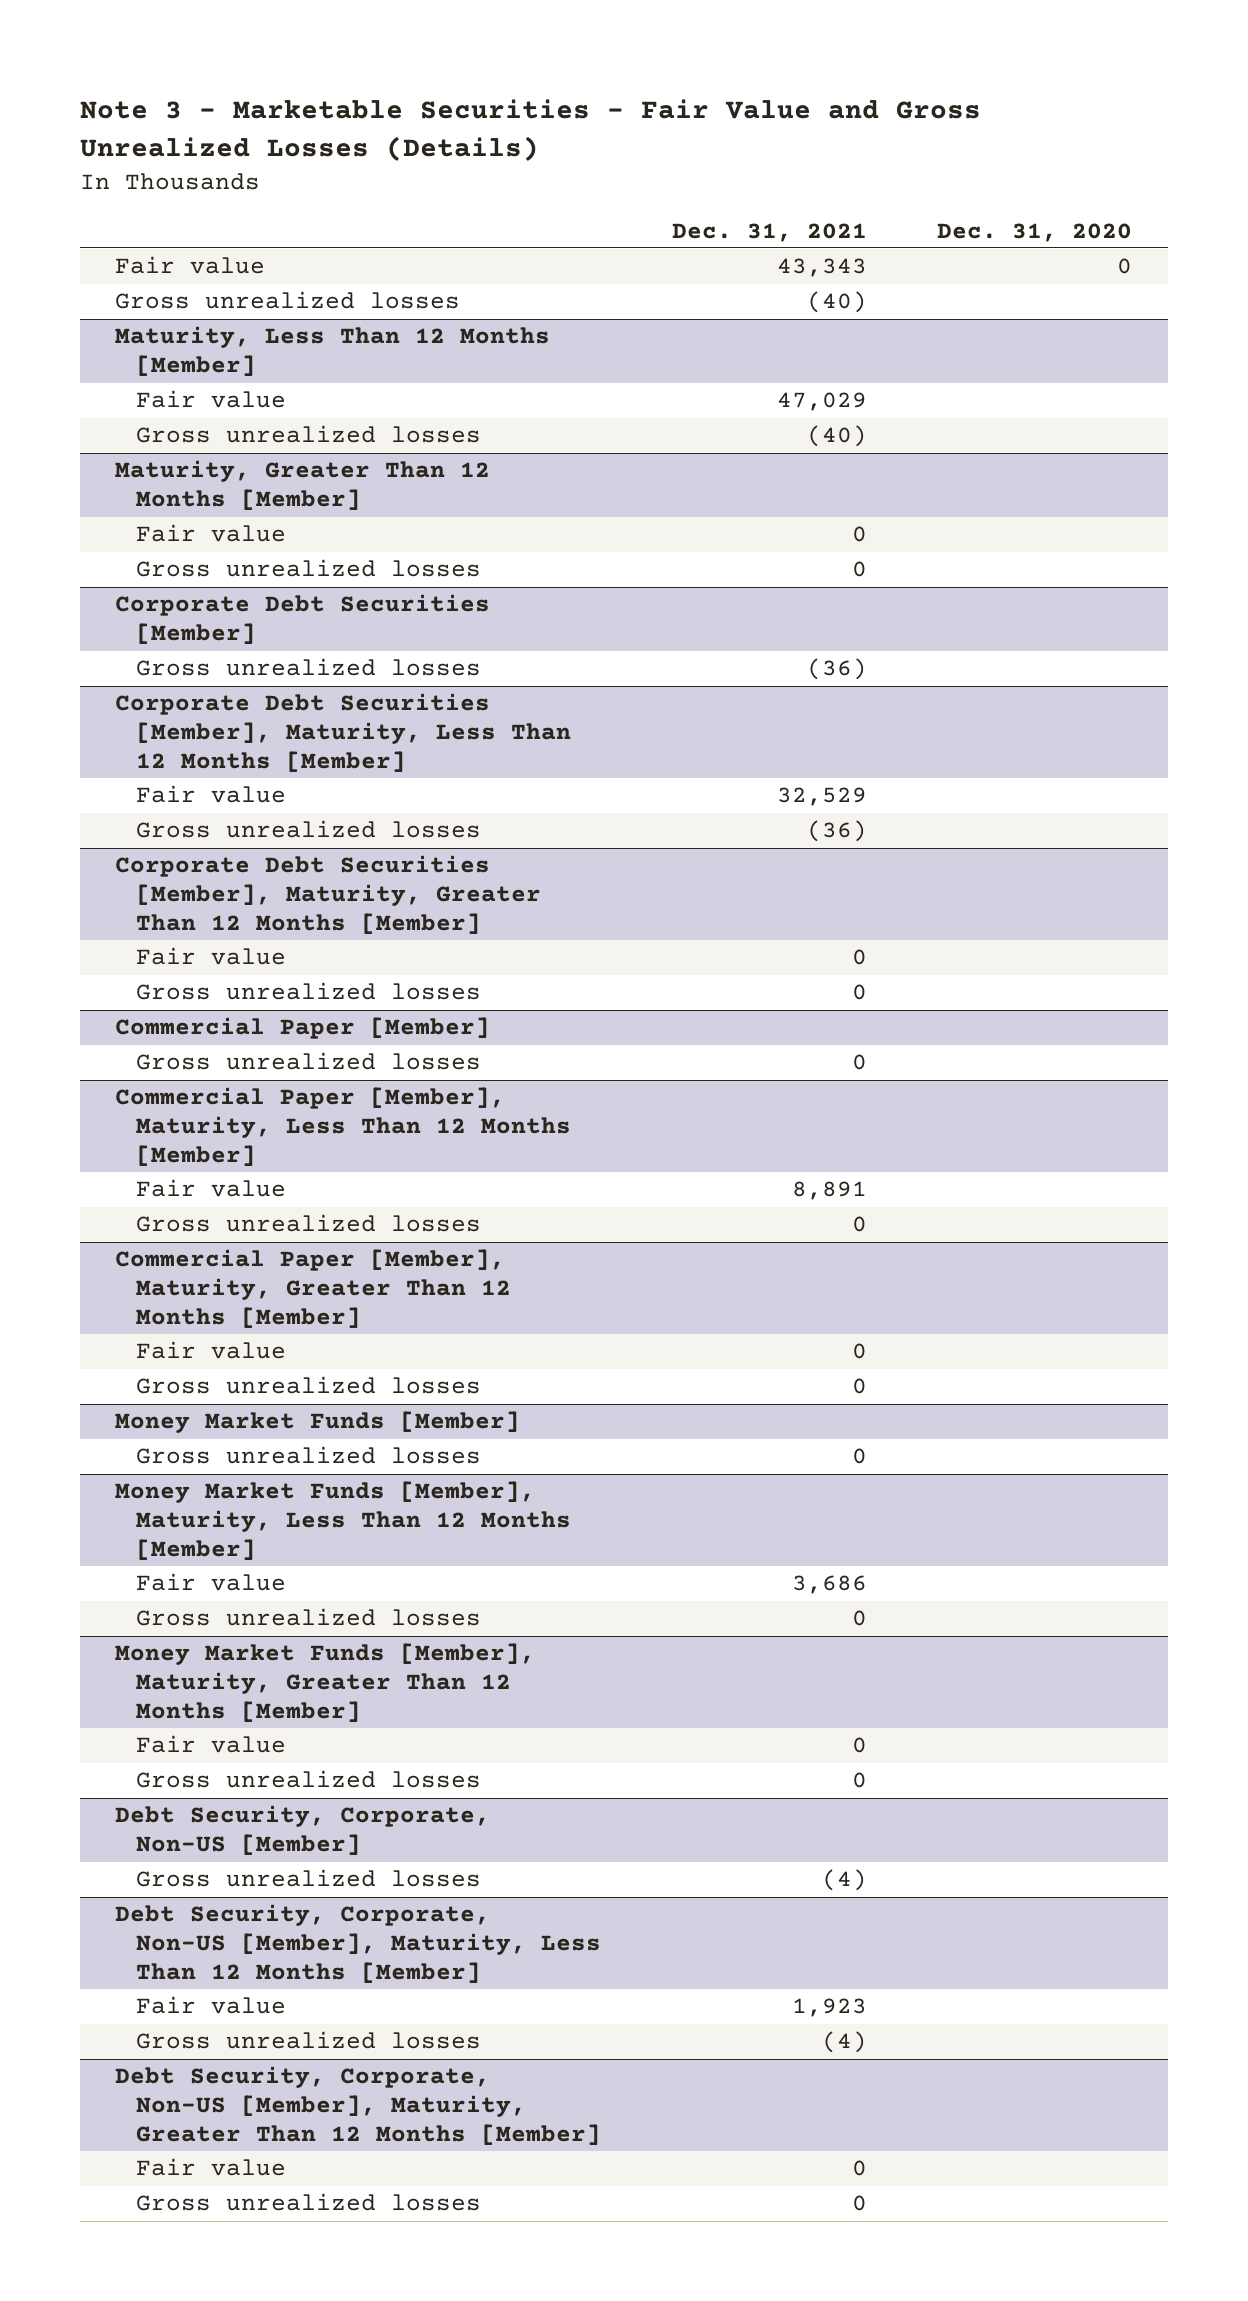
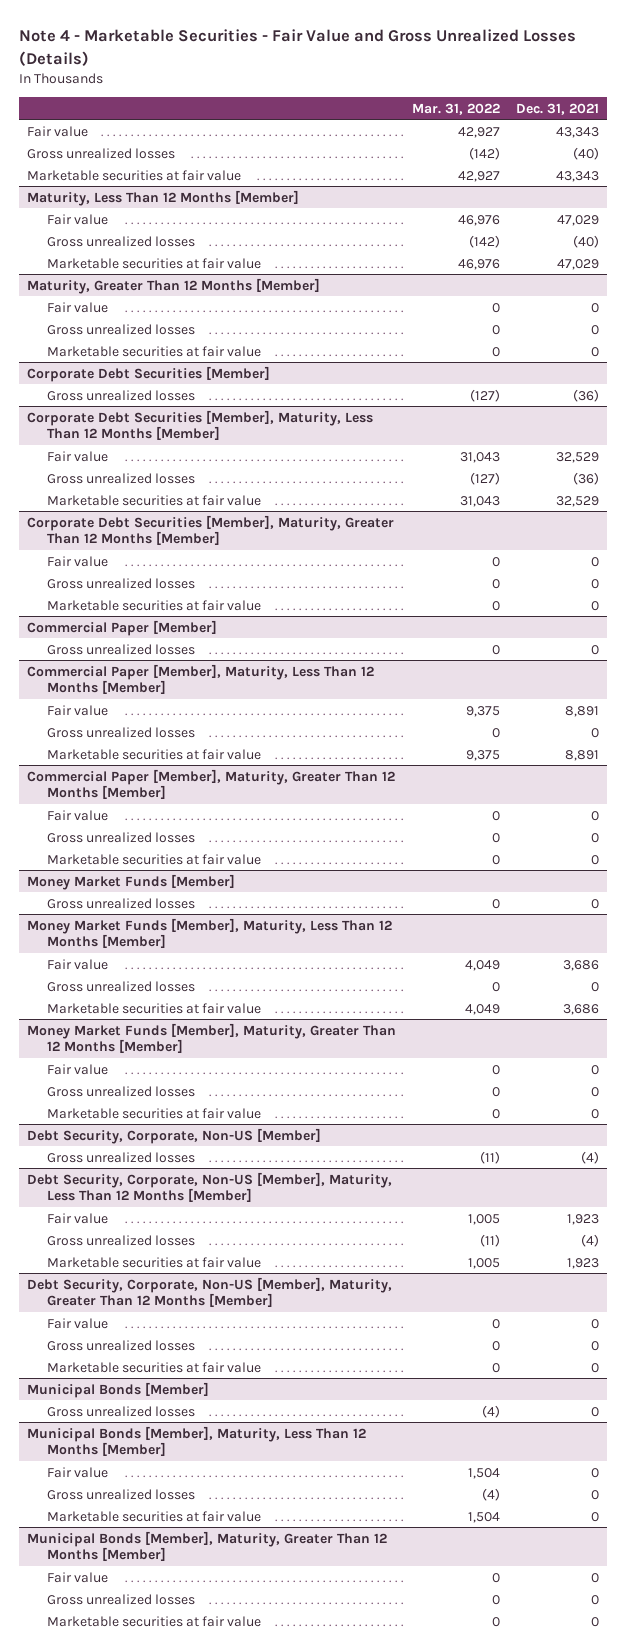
[80,99,982,161] Note 3 - Marketable Securities - Fair Value and Gross Unrealized Losses (Details) -> [19,29,577,66] Note 4 - Marketable Securities - Fair Value and Gross Unrealized Losses (Details)
[937,222,1133,242] Dec. 31, 2020 -> none
none -> [412,102,501,115] Mar. 31, 2022
none -> [27,169,242,181] Marketable securities at fair value
none -> [47,257,262,269] Marketable securities at fair value
none -> [47,345,262,357] Marketable securities at fair value
none -> [47,494,262,506] Marketable securities at fair value
none -> [47,599,262,611] Marketable securities at fair value
none -> [47,748,262,760] Marketable securities at fair value
none -> [47,853,262,865] Marketable securities at fair value
none -> [47,1002,262,1014] Marketable securities at fair value
none -> [47,1107,262,1119] Marketable securities at fair value
none -> [47,1256,262,1268] Marketable securities at fair value
none -> [47,1361,262,1373] Marketable securities at fair value
none -> [27,1381,210,1398] Municipal Bonds [Member]
none -> [47,1405,196,1417] Gross unrealized losses
none -> [27,1425,367,1457] Municipal Bonds [Member], Maturity, Less Than 12 Months [Member]
none -> [47,1466,109,1478] Fair value
none -> [47,1488,196,1500] Gross unrealized losses
none -> [47,1510,262,1522] Marketable securities at fair value
none -> [27,1530,388,1562] Municipal Bonds [Member], Maturity, Greater Than 12 Months [Member]
none -> [47,1571,109,1583] Fair value
none -> [47,1593,196,1605] Gross unrealized losses
none -> [47,1615,262,1627] Marketable securities at fair value

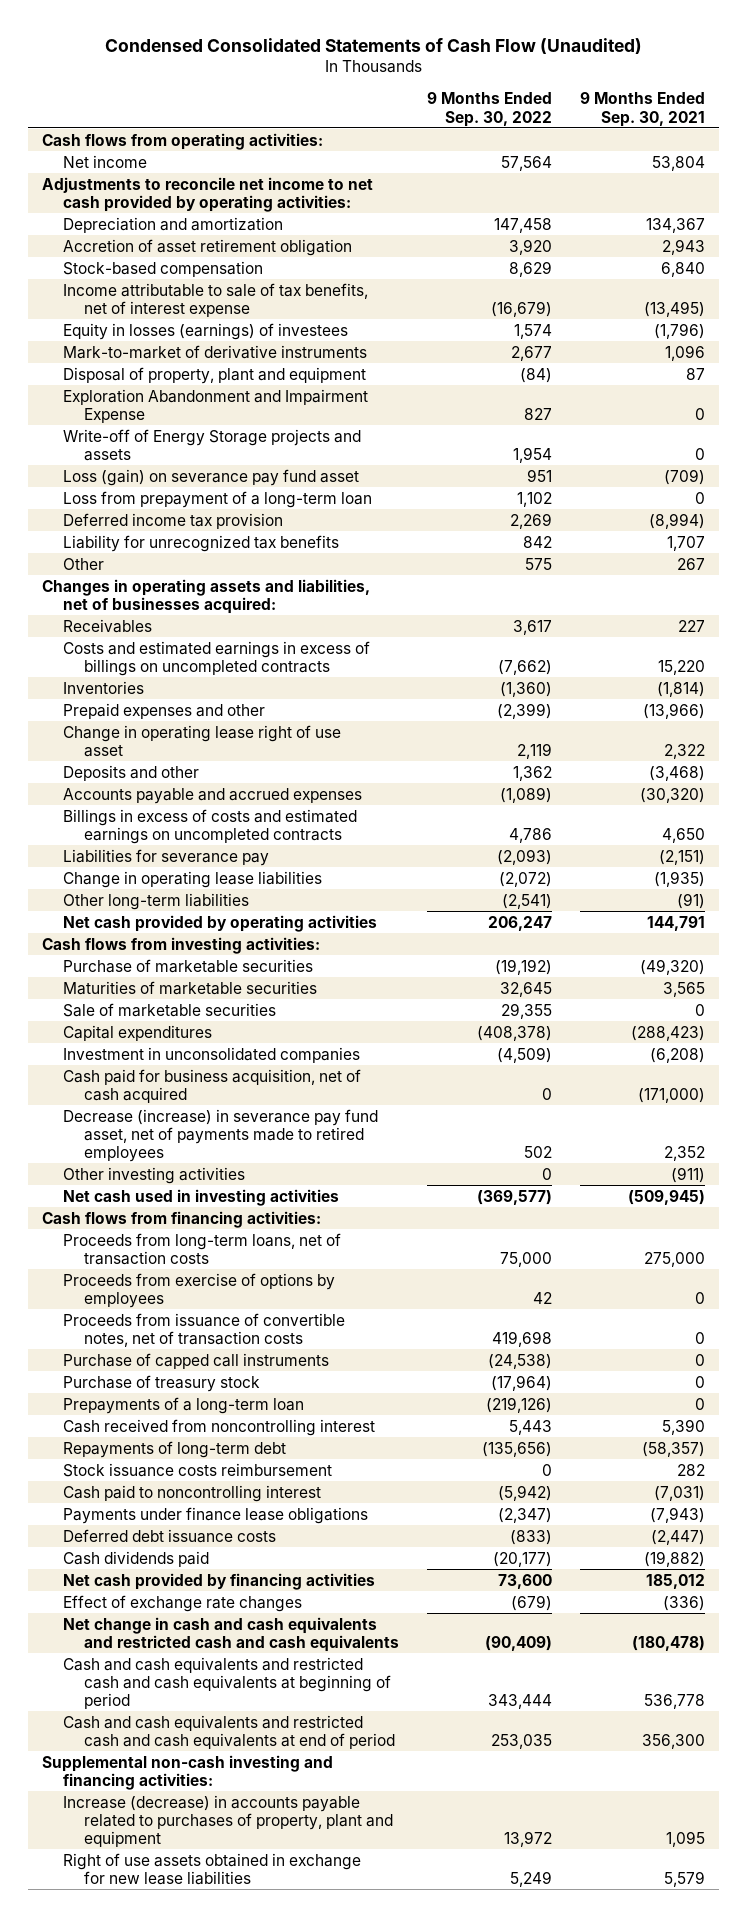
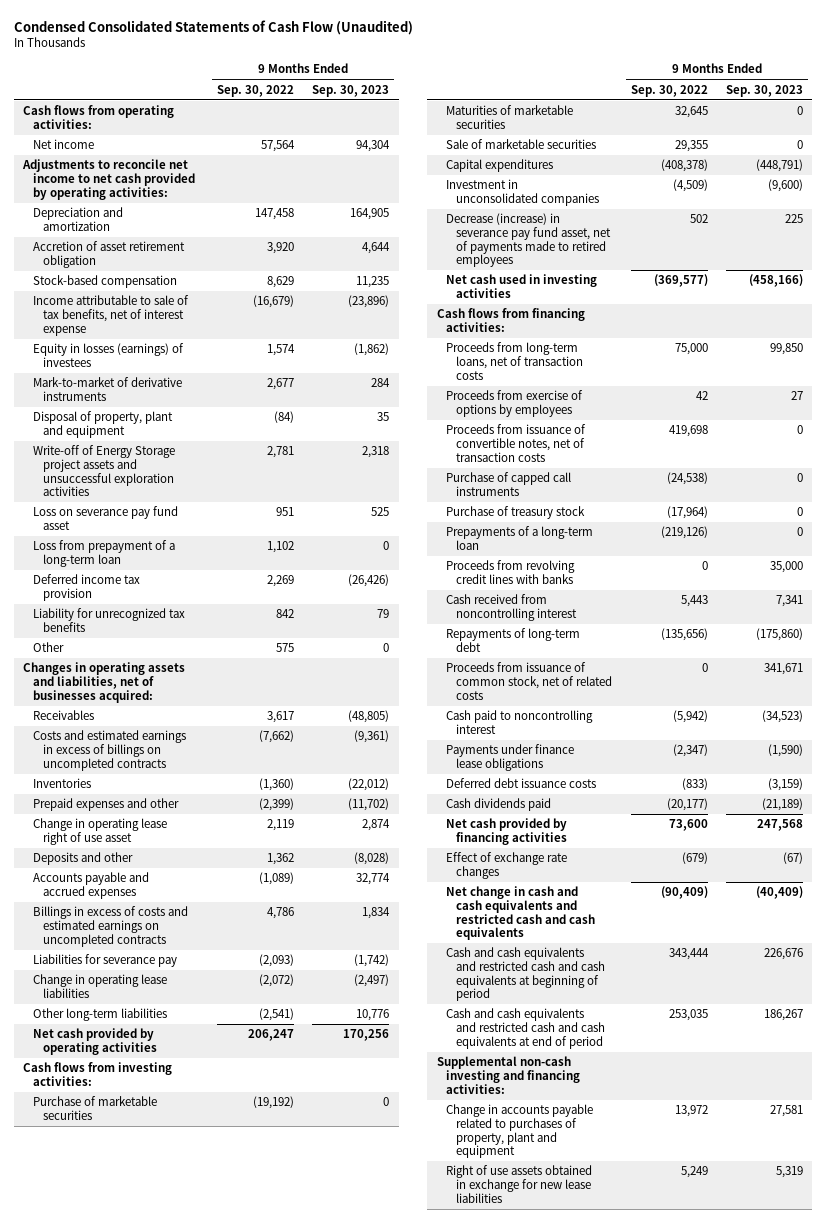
[580,92,706,127] 9 Months Ended Sep. 30, 2021 -> none
none -> [312,84,390,97] Sep. 30, 2023
[63,388,369,423] Exploration Abandonment and Impairment Expense -> none
[63,428,362,461] Write-off of Energy Storage projects and assets -> [32,445,175,497] Write-off of Energy Storage project assets and unsuccessful exploration activities
[513,446,553,463] 1,954 -> [267,446,295,459] 2,781
[63,468,360,486] Loss (gain) on severance pay fund asset -> [32,506,178,531] Loss on severance pay fund asset
[63,1068,362,1103] Cash paid for business acquisition, net of cash acquired -> none
[63,1166,246,1184] Other investing activities -> none
none -> [446,560,576,585] Proceeds from revolving credit lines with banks
[63,1462,333,1477] Stock issuance costs reimbursement -> none
none -> [446,662,613,700] Proceeds from issuance of common stock, net of related costs
[63,1794,394,1847] Increase (decrease) in accounts payable related to purchases of property, plant and equipment -> [446,1104,594,1159] Change in accounts payable related to purchases of property, plant and equipment

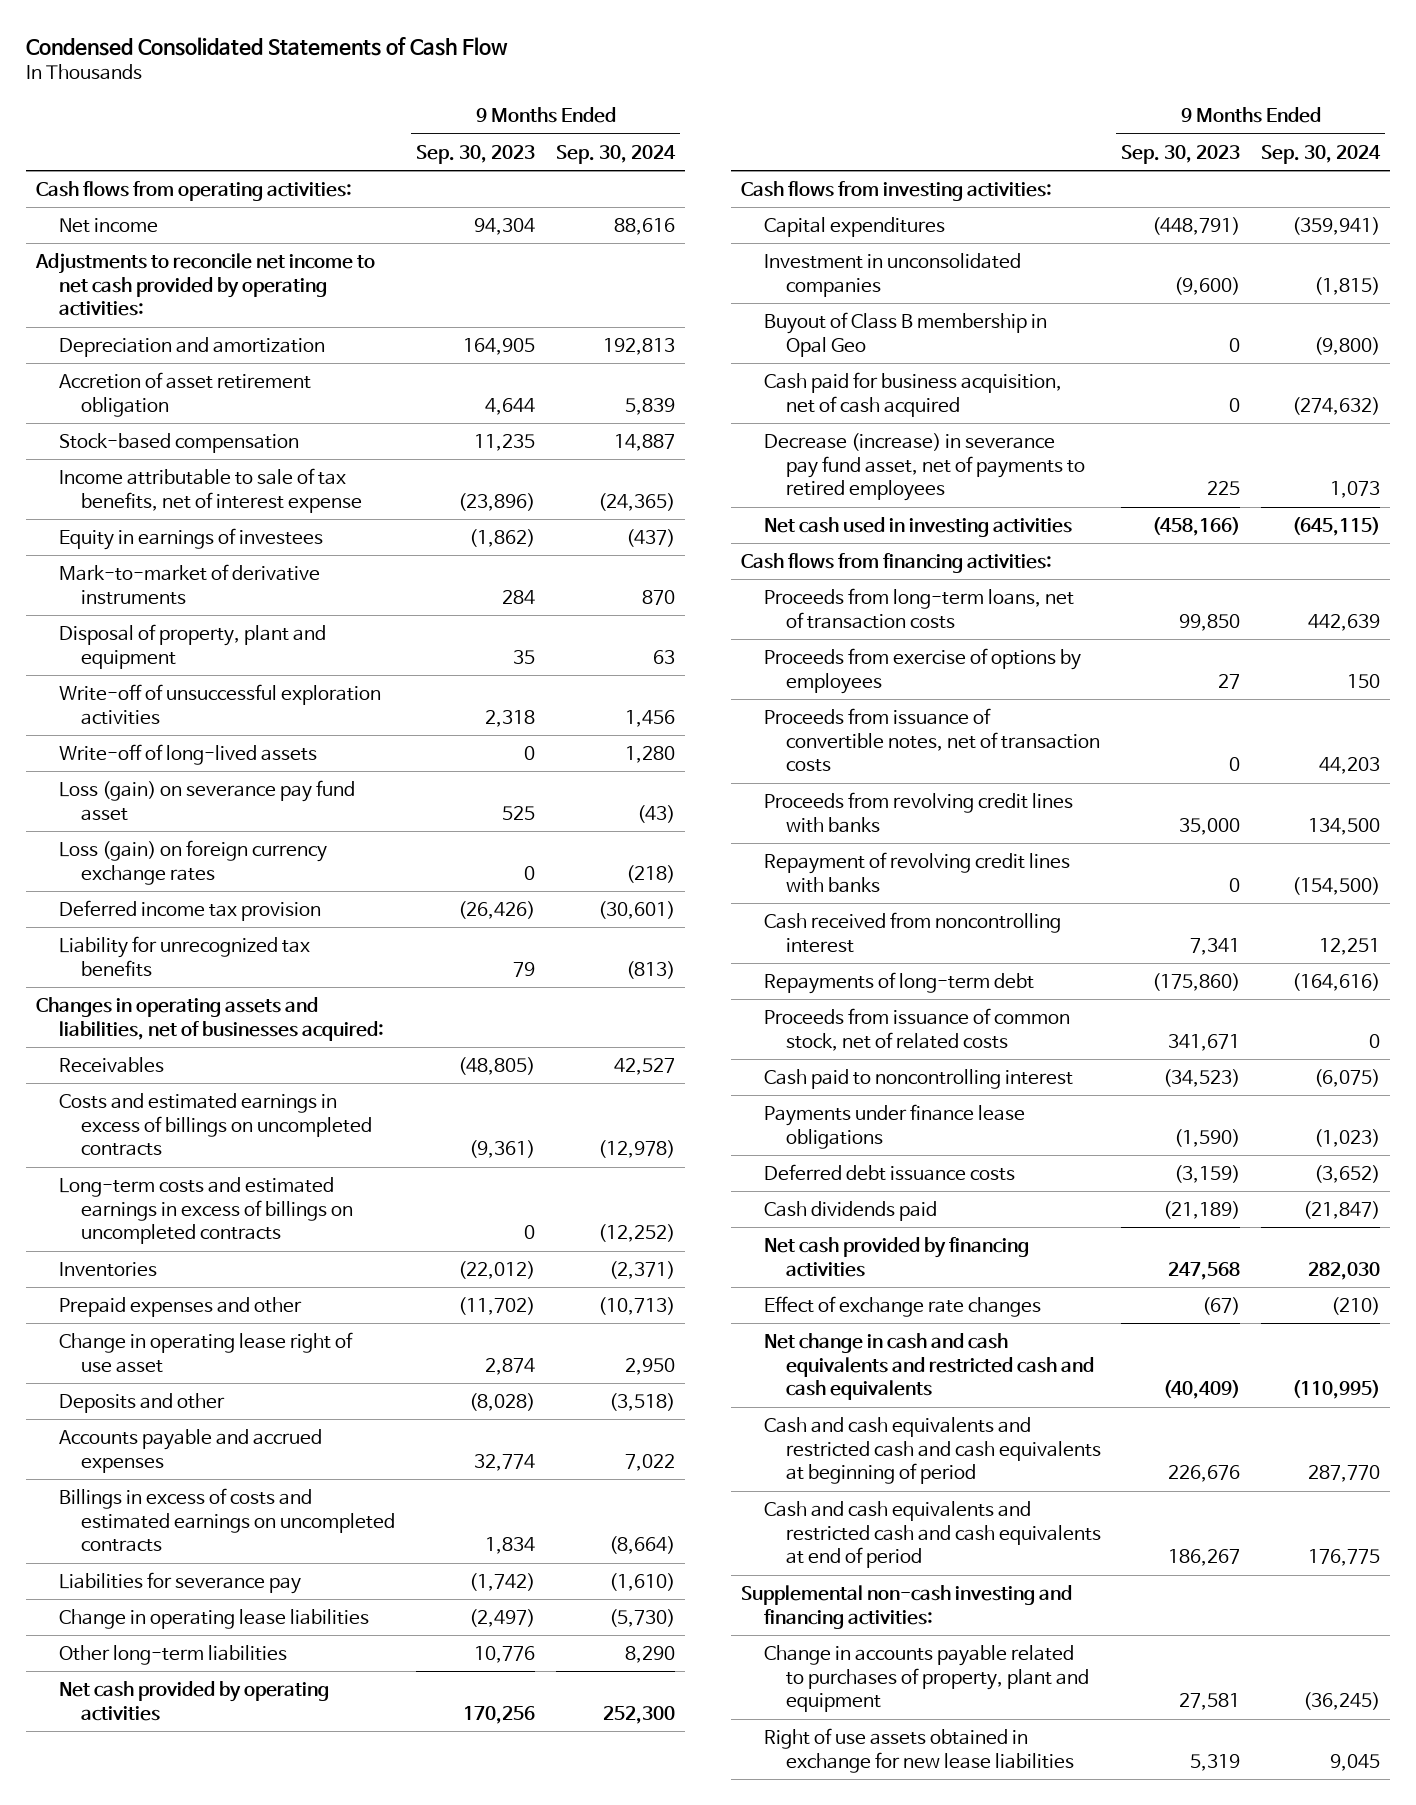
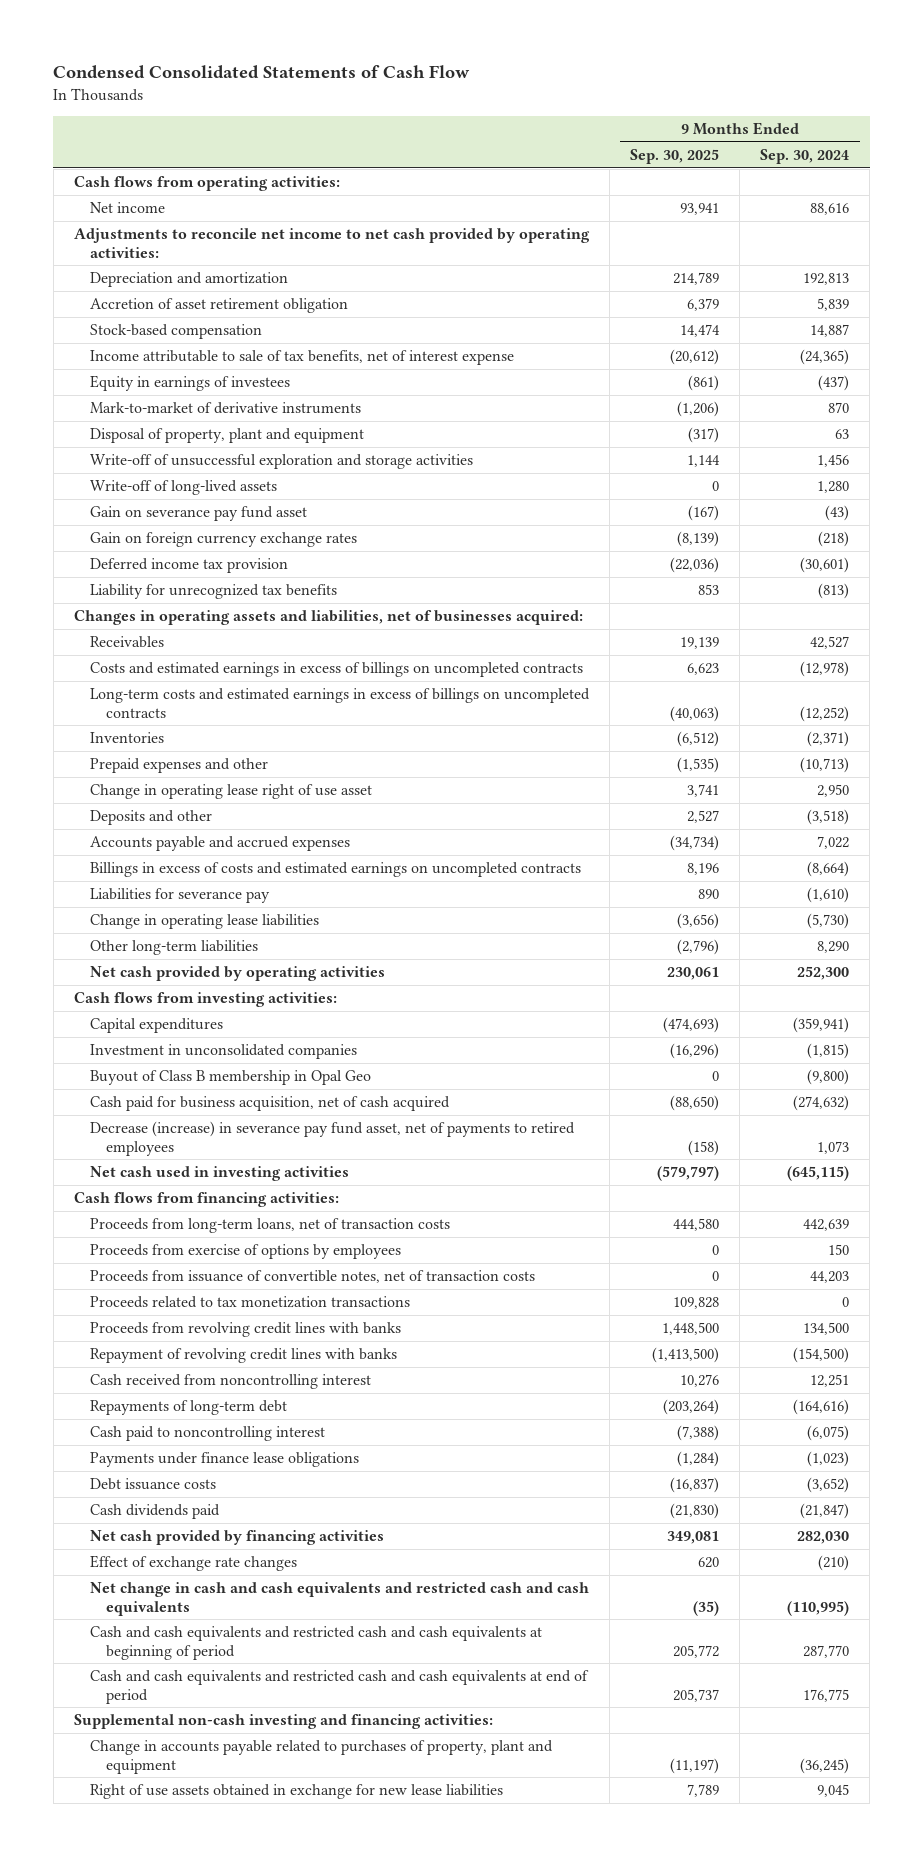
[416,144,536,164] Sep. 30, 2023 -> none
none -> [630,148,720,164] Sep. 30, 2025
[58,683,381,725] Write-off of unsuccessful exploration activities -> [90,454,474,470] Write-off of unsuccessful exploration and storage activities
[58,779,355,821] Loss (gain) on severance pay fund asset -> [90,506,308,522] Gain on severance pay fund asset
[58,839,327,885] Loss (gain) on foreign currency exchange rates -> [90,532,358,548] Gain on foreign currency exchange rates
none -> [90,1296,411,1309] Proceeds related to tax monetization transactions
[763,1007,1070,1051] Proceeds from issuance of common stock, net of related costs -> none
[763,1163,1015,1181] Deferred debt issuance costs -> [90,1478,217,1491] Debt issuance costs

